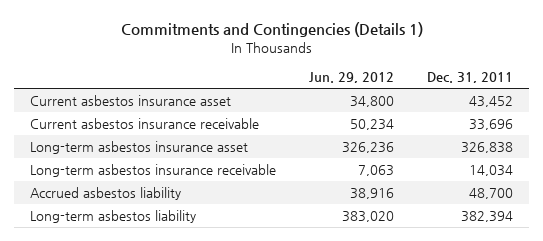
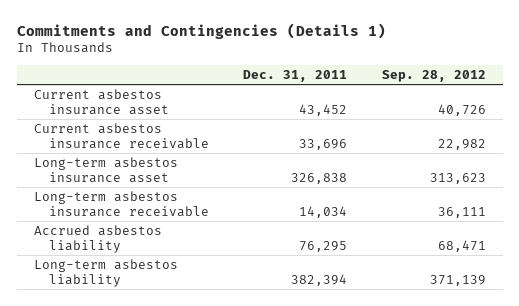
[309,72,395,84] Jun. 29, 2012 -> none
none -> [381,69,486,82] Sep. 28, 2012
[468,188,513,200] 48,700 -> [299,240,348,252] 76,295

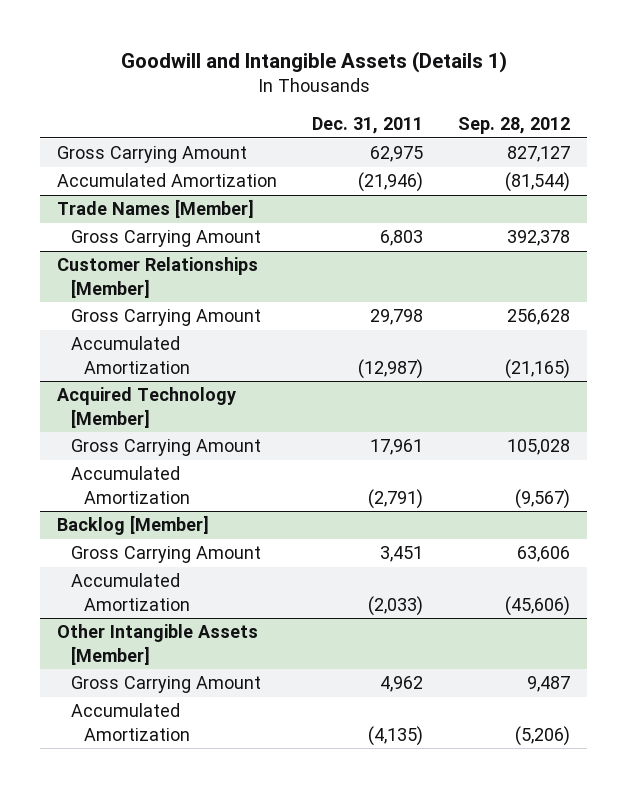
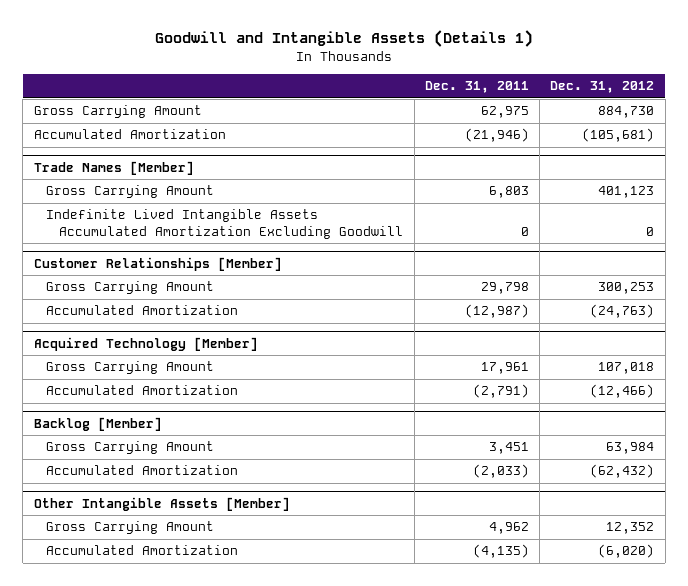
[457,117,570,135] Sep. 28, 2012 -> none
none -> [550,81,655,94] Dec. 31, 2012
none -> [46,209,404,239] Indefinite Lived Intangible Assets Accumulated Amortization Excluding Goodwill

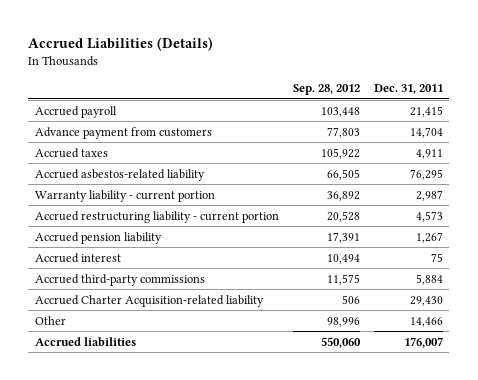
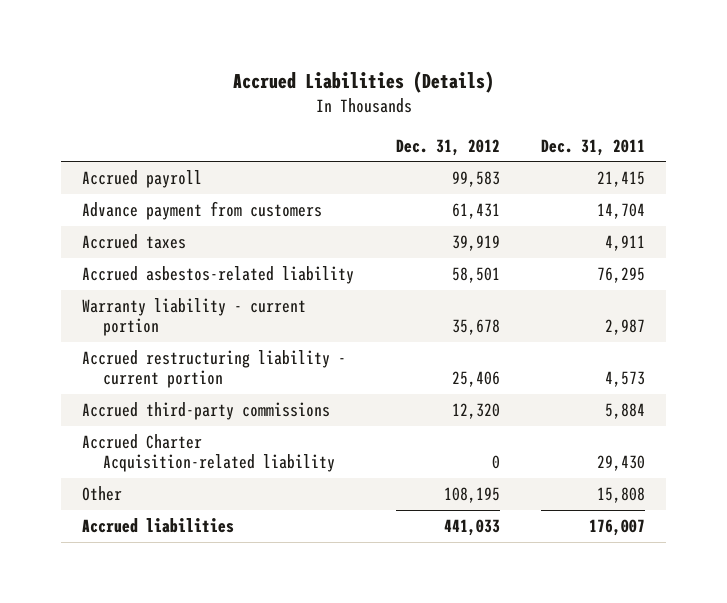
[292,83,360,95] Sep. 28, 2012 -> none
none -> [395,138,500,156] Dec. 31, 2012
[35,231,163,244] Accrued pension liability -> none
[35,252,122,263] Accrued interest -> none
[409,316,443,327] 14,466 -> [597,487,646,504] 15,808

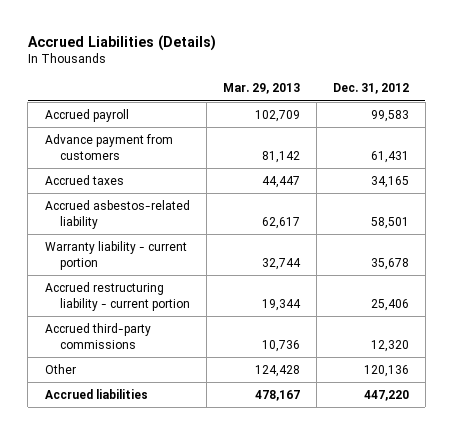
[541,138,646,156] Dec. 31, 2011 -> none
none -> [222,83,300,95] Mar. 29, 2013
[451,235,500,252] 39,919 -> [370,175,409,188] 34,165
[81,434,335,473] Accrued Charter Acquisition-related liability -> none
[443,487,500,504] 108,195 -> [363,364,409,377] 120,136
[443,519,500,537] 441,033 -> [363,389,409,401] 447,220

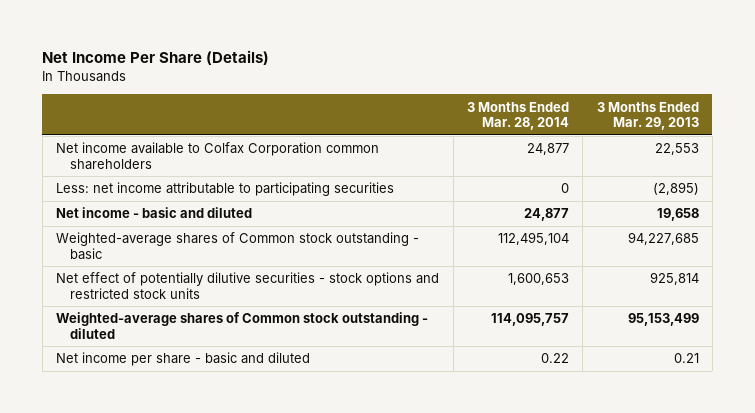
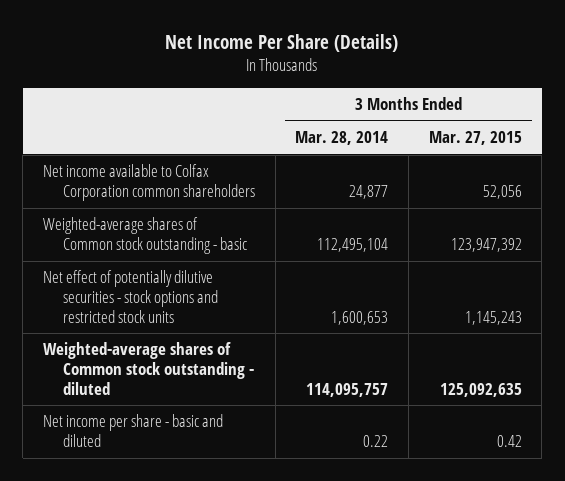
[596,101,699,130] 3 Months Ended Mar. 29, 2013 -> none
none -> [428,131,522,146] Mar. 27, 2015
[56,182,395,197] Less: net income attributable to participating securities -> none
[56,207,253,219] Net income - basic and diluted -> none

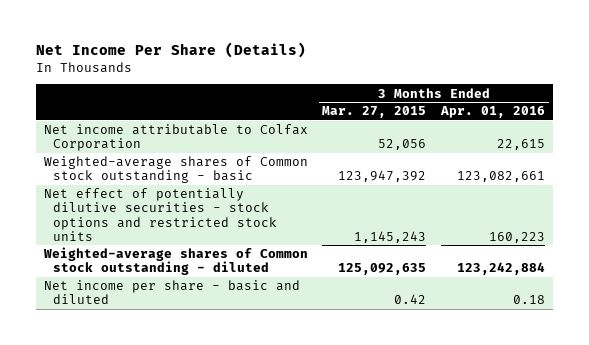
[295,131,389,146] Mar. 28, 2014 -> none
none -> [440,106,546,119] Apr. 01, 2016
[43,164,256,202] Net income available to Colfax Corporation common shareholders -> [43,124,308,152] Net income attributable to Colfax Corporation

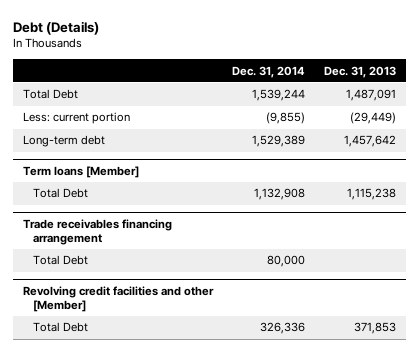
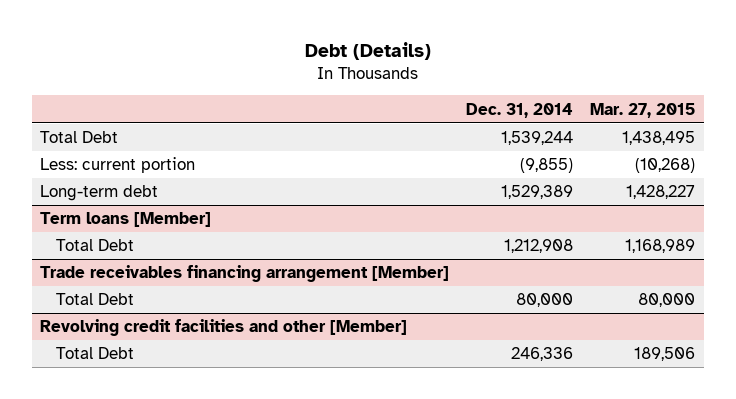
[324,65,397,78] Dec. 31, 2013 -> none
none -> [590,102,696,118] Mar. 27, 2015
[254,188,306,201] 1,132,908 -> [504,239,574,254] 1,212,908
[23,218,173,246] Trade receivables financing arrangement -> [40,265,450,283] Trade receivables financing arrangement [Member]
[260,322,306,335] 326,336 -> [511,347,574,362] 246,336

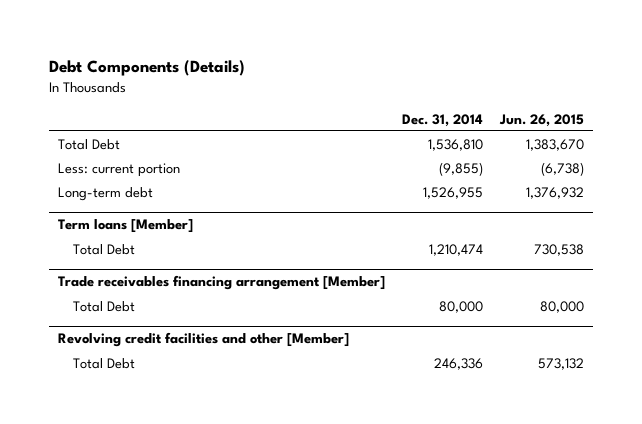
[304,42,431,61] Debt (Details) -> [49,60,246,77] Debt Components (Details)
[590,102,696,118] Mar. 27, 2015 -> none
none -> [499,113,585,127] Jun. 26, 2015
[501,131,574,146] 1,539,244 -> [428,138,484,151] 1,536,810
[501,185,574,200] 1,529,389 -> [423,186,484,199] 1,526,955
[504,239,574,254] 1,212,908 -> [429,243,484,256] 1,210,474

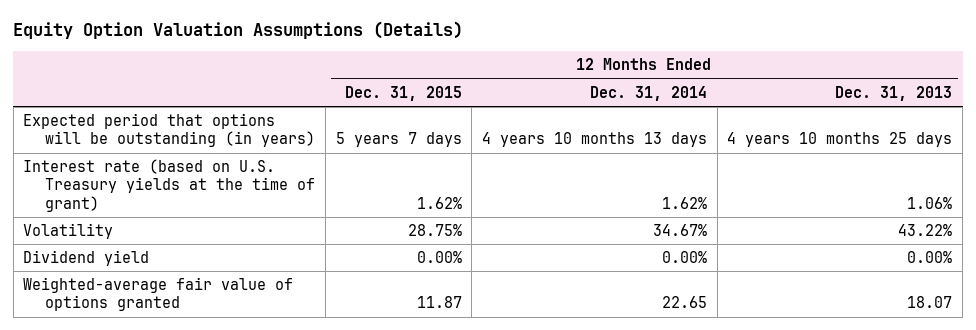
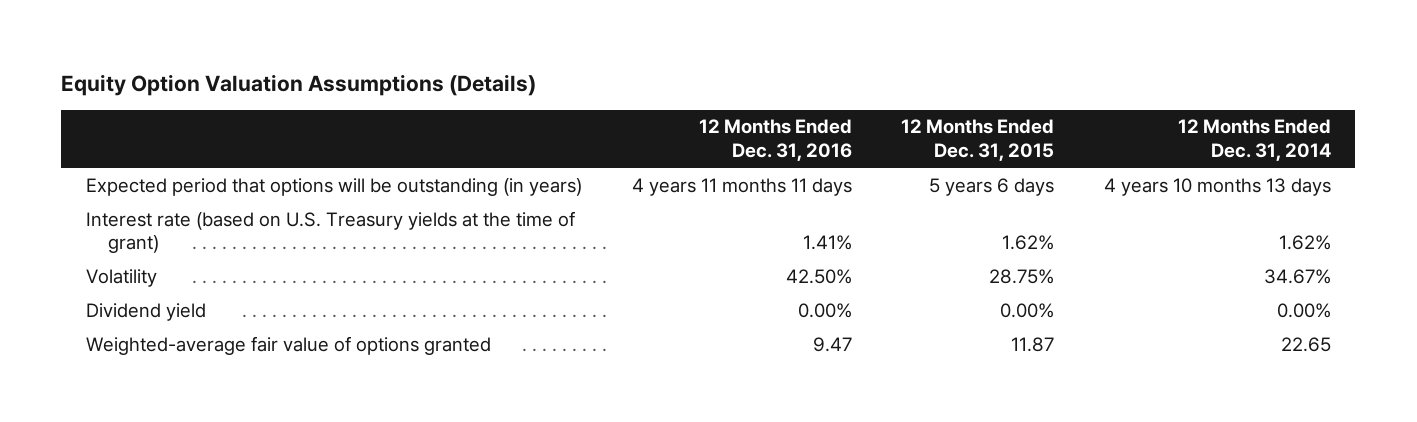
[835,85,953,101] Dec. 31, 2013 -> none
none -> [698,119,852,161] 12 Months Ended Dec. 31, 2016
[335,132,462,148] 5 years 7 days -> [929,177,1055,196] 5 years 6 days

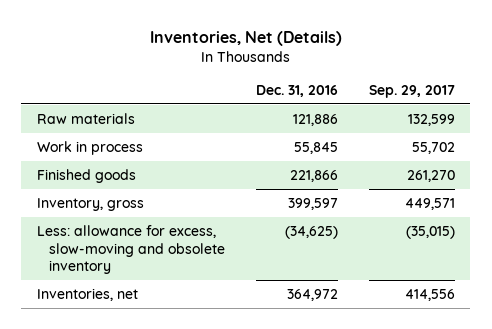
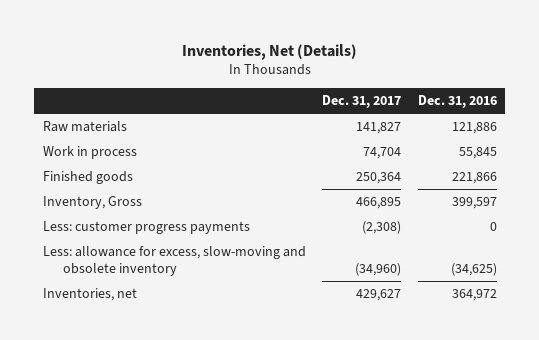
[368,84,455,98] Sep. 29, 2017 -> none
none -> [322,95,402,109] Dec. 31, 2017
[36,197,144,211] Inventory, gross -> [42,196,142,210] Inventory, Gross
none -> [42,221,250,235] Less: customer progress payments

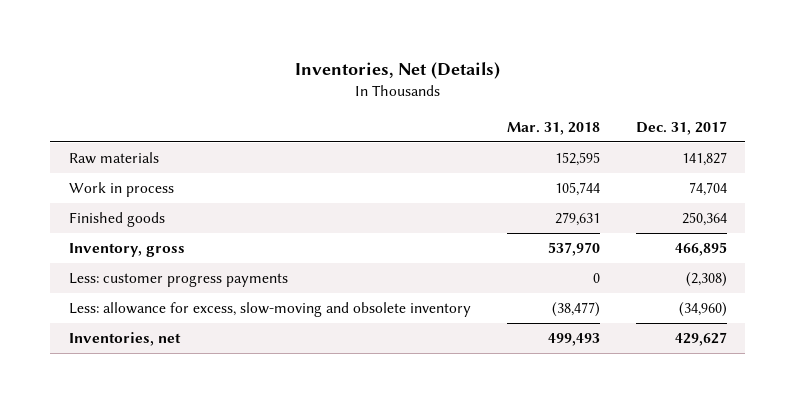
[417,95,497,109] Dec. 31, 2016 -> none
none -> [506,121,600,135] Mar. 31, 2018
[42,196,142,210] Inventory, Gross -> [68,243,185,258] Inventory, gross

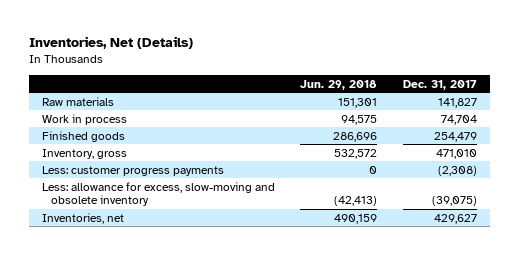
[506,121,600,135] Mar. 31, 2018 -> none
none -> [300,79,378,90] Jun. 29, 2018
[682,212,728,227] 250,364 -> [433,131,477,142] 254,479
[675,242,728,257] 466,895 -> [435,148,477,159] 471,010
[679,302,728,318] (34,960) -> [431,196,477,207] (39,075)

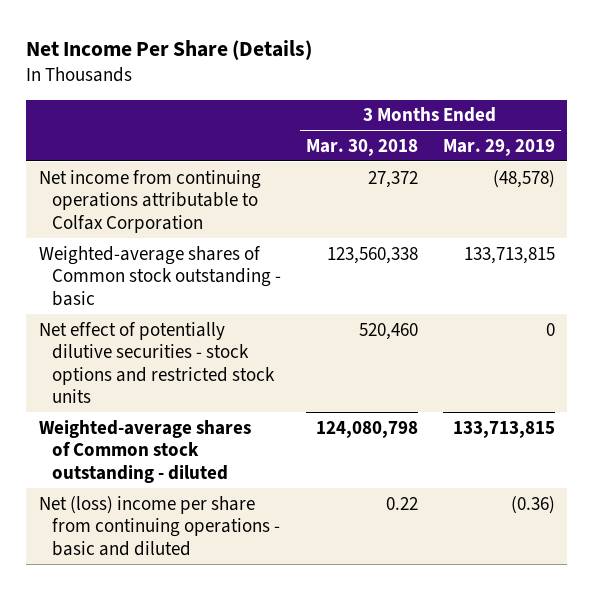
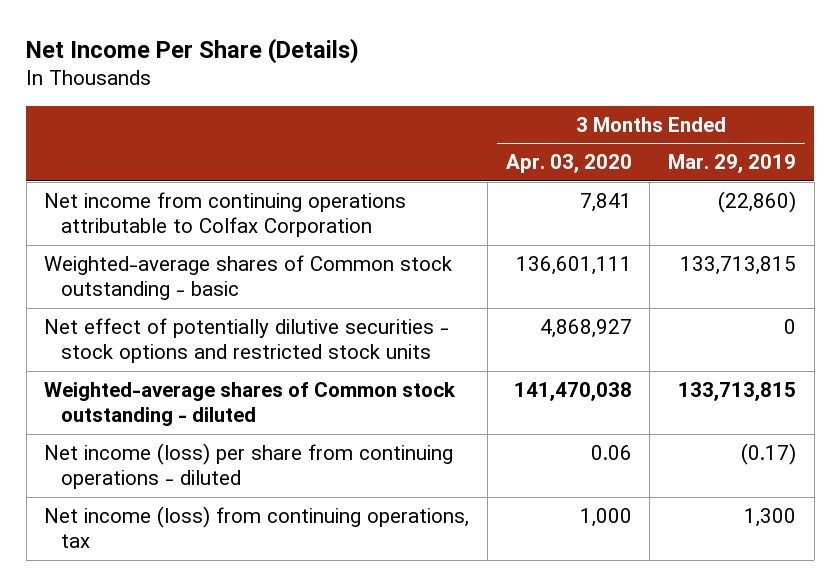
[305,138,418,156] Mar. 30, 2018 -> none
none -> [505,154,632,174] Apr. 03, 2020
[492,169,555,188] (48,578) -> [717,191,796,214] (22,860)
[38,495,280,556] Net (loss) income per share from continuing operations - basic and diluted -> [44,443,454,490] Net income (loss) per share from continuing operations - diluted
[510,495,555,514] (0.36) -> [740,443,796,466] (0.17)
none -> [44,506,470,549] Net income (loss) from continuing operations, tax

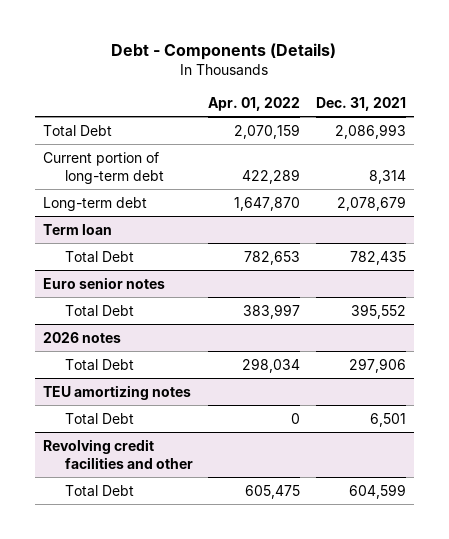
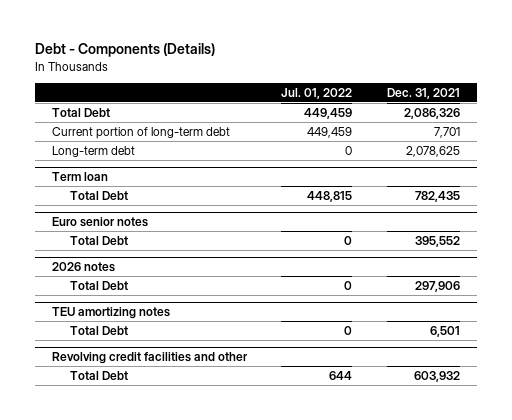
[208,96,301,111] Apr. 01, 2022 -> none
none -> [281,87,353,99] Jul. 01, 2022
[335,123,407,139] 2,086,993 -> [403,107,460,119] 2,086,326
[369,169,407,184] 8,314 -> [433,126,460,138] 7,701
[337,195,407,211] 2,078,679 -> [405,145,460,157] 2,078,625
[349,483,407,499] 604,599 -> [413,370,460,382] 603,932

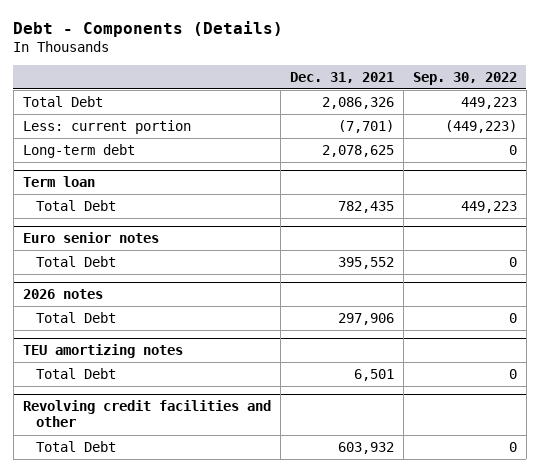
[281,87,353,99] Jul. 01, 2022 -> none
none -> [412,71,517,85] Sep. 30, 2022
[52,126,231,139] Current portion of long-term debt -> [22,119,191,134] Less: current portion
[433,126,460,138] 7,701 -> [337,119,394,133] (7,701)

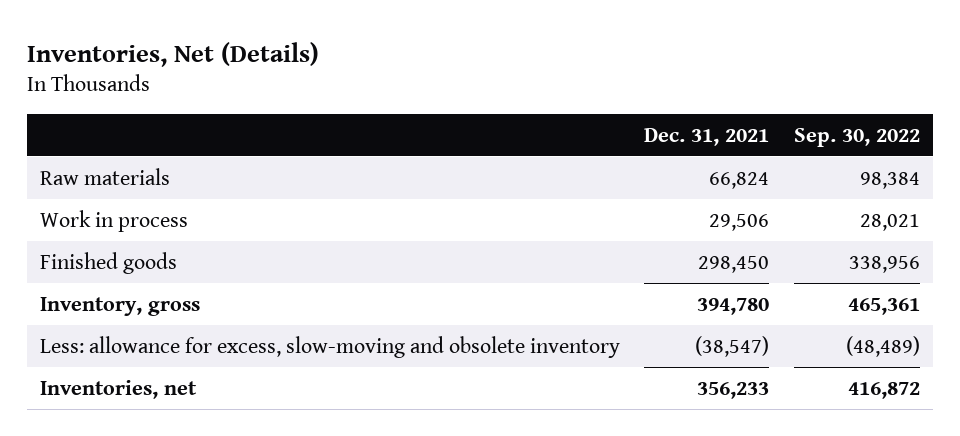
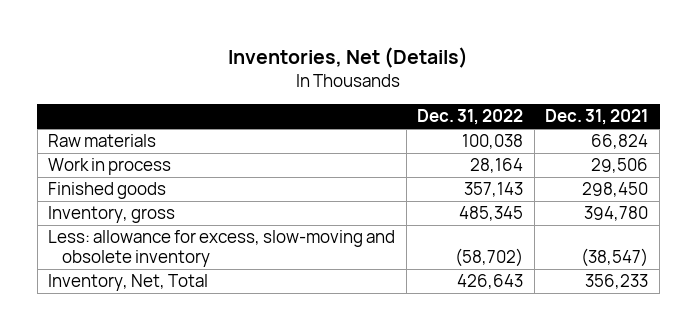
[794,127,921,147] Sep. 30, 2022 -> none
none -> [417,109,524,126] Dec. 31, 2022
[39,380,197,400] Inventories, net -> [48,274,209,292] Inventory, Net, Total

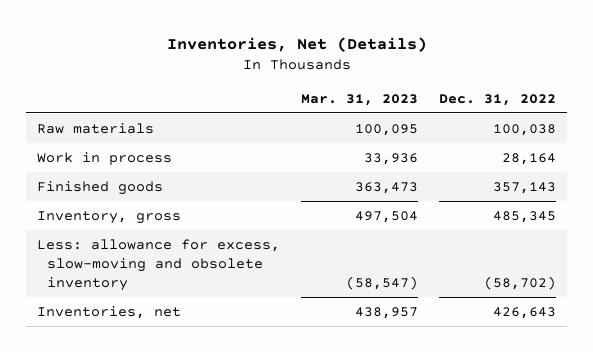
[545,109,649,126] Dec. 31, 2021 -> none
none -> [301,93,419,106] Mar. 31, 2023
[48,274,209,292] Inventory, Net, Total -> [36,305,181,319] Inventories, net

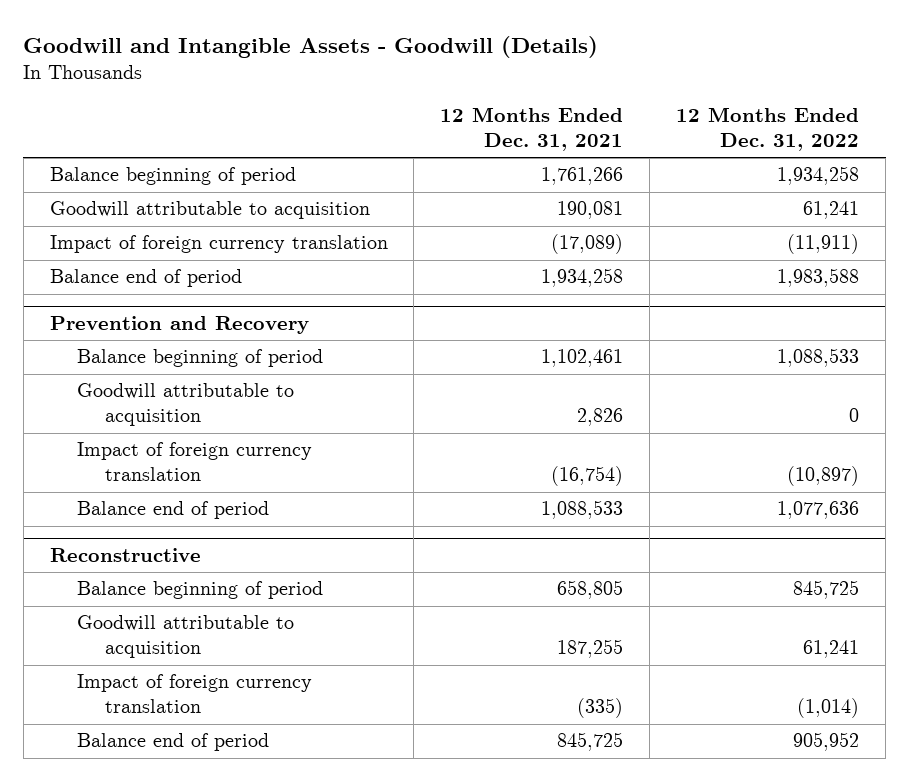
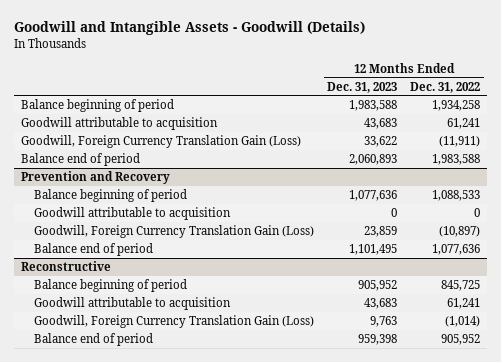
[440,107,624,152] 12 Months Ended Dec. 31, 2021 -> none
none -> [327,81,398,93] Dec. 31, 2023
[49,235,388,254] Impact of foreign currency translation -> [20,135,301,149] Goodwill, Foreign Currency Translation Gain (Loss)
[77,442,313,482] Impact of foreign currency translation -> [34,225,315,239] Goodwill, Foreign Currency Translation Gain (Loss)
[77,674,313,714] Impact of foreign currency translation -> [34,315,315,329] Goodwill, Foreign Currency Translation Gain (Loss)

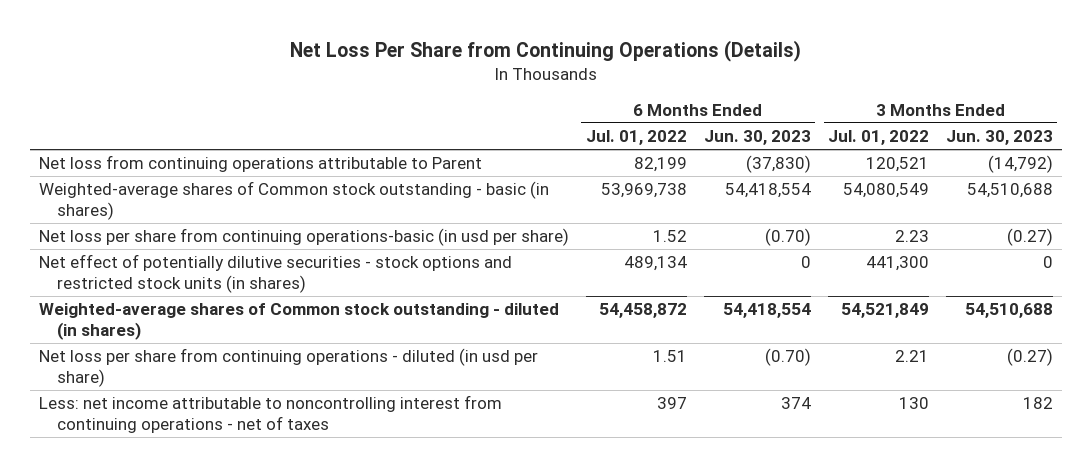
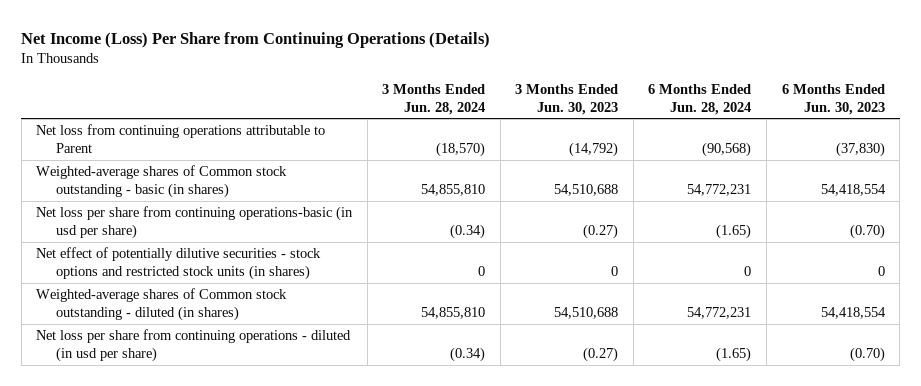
[289,39,801,62] Net Loss Per Share from Continuing Operations (Details) -> [21,31,491,48] Net Income (Loss) Per Share from Continuing Operations (Details)
[585,130,687,146] Jul. 01, 2022 -> none
[827,130,929,146] Jul. 01, 2022 -> none
none -> [382,83,486,115] 3 Months Ended Jun. 28, 2024
none -> [648,83,752,115] 6 Months Ended Jun. 28, 2024
[38,395,502,433] Less: net income attributable to noncontrolling interest from continuing operations - net of taxes -> none

